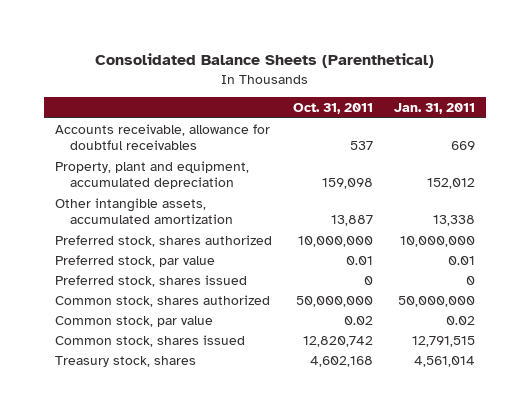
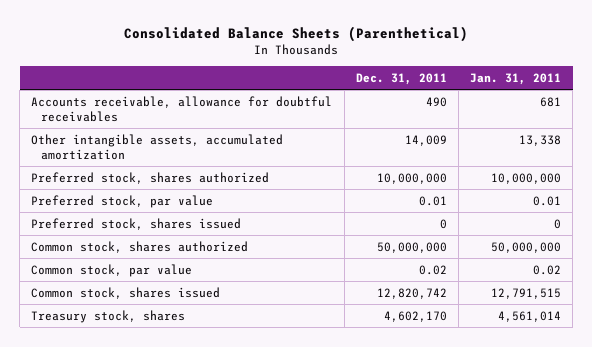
[293,103,374,115] Oct. 31, 2011 -> none
none -> [355,72,447,85] Dec. 31, 2011
[54,160,249,190] Property, plant and equipment, accumulated depreciation -> none
[451,141,476,151] 669 -> [539,96,561,107] 681

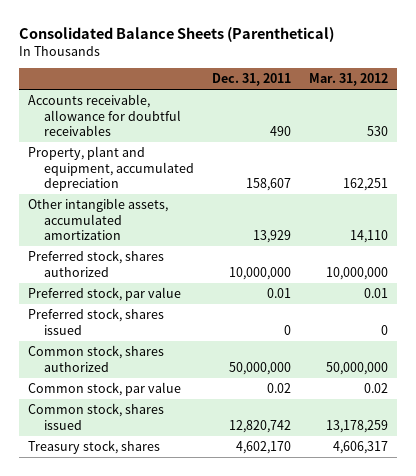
[469,72,561,85] Jan. 31, 2011 -> none
none -> [309,73,389,87] Mar. 31, 2012
none -> [28,146,194,191] Property, plant and equipment, accumulated depreciation
[404,134,447,146] 14,009 -> [253,229,292,243] 13,929

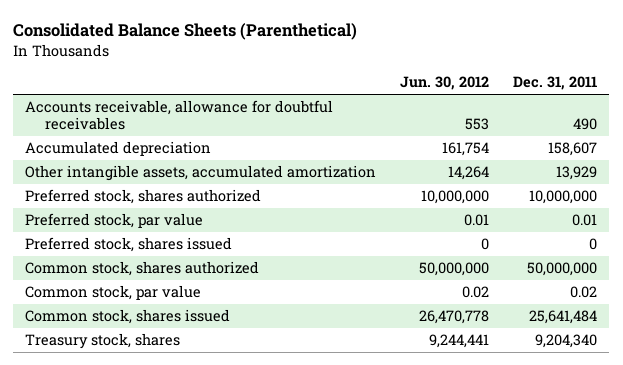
[309,73,389,87] Mar. 31, 2012 -> none
none -> [400,76,490,91] Jun. 30, 2012
[28,146,194,191] Property, plant and equipment, accumulated depreciation -> [25,141,212,157] Accumulated depreciation
[229,419,292,433] 12,820,742 -> [529,310,598,325] 25,641,484
[236,441,292,455] 4,602,170 -> [535,334,598,349] 9,204,340

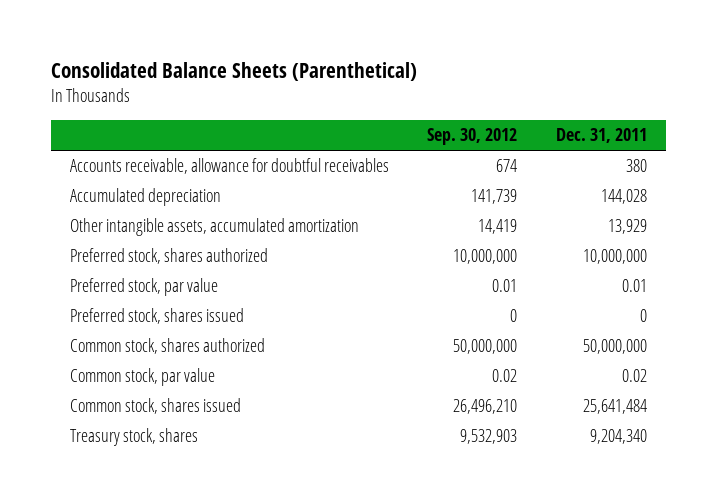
[400,76,490,91] Jun. 30, 2012 -> none
none -> [427,128,518,146] Sep. 30, 2012
[573,118,598,131] 490 -> [626,159,648,173] 380
[548,142,598,157] 158,607 -> [601,189,648,205] 144,028

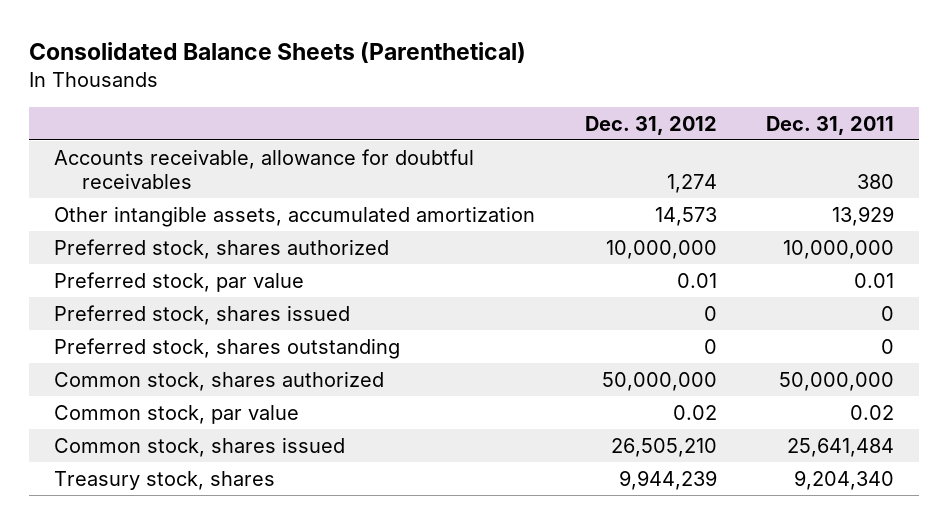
[427,128,518,146] Sep. 30, 2012 -> none
none -> [584,115,717,135] Dec. 31, 2012
[69,188,221,207] Accumulated depreciation -> none
none -> [53,337,400,359] Preferred stock, shares outstanding

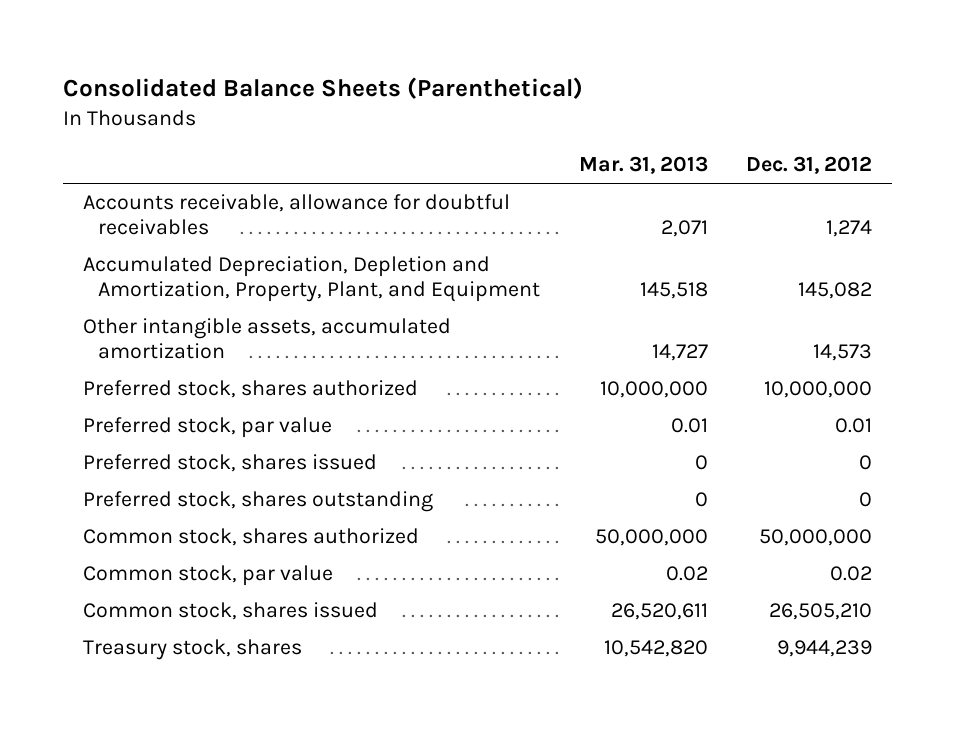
[766,115,895,135] Dec. 31, 2011 -> none
none -> [578,156,708,175] Mar. 31, 2013
none -> [82,256,540,303] Accumulated Depreciation, Depletion and Amortization, Property, Plant, and Equipment

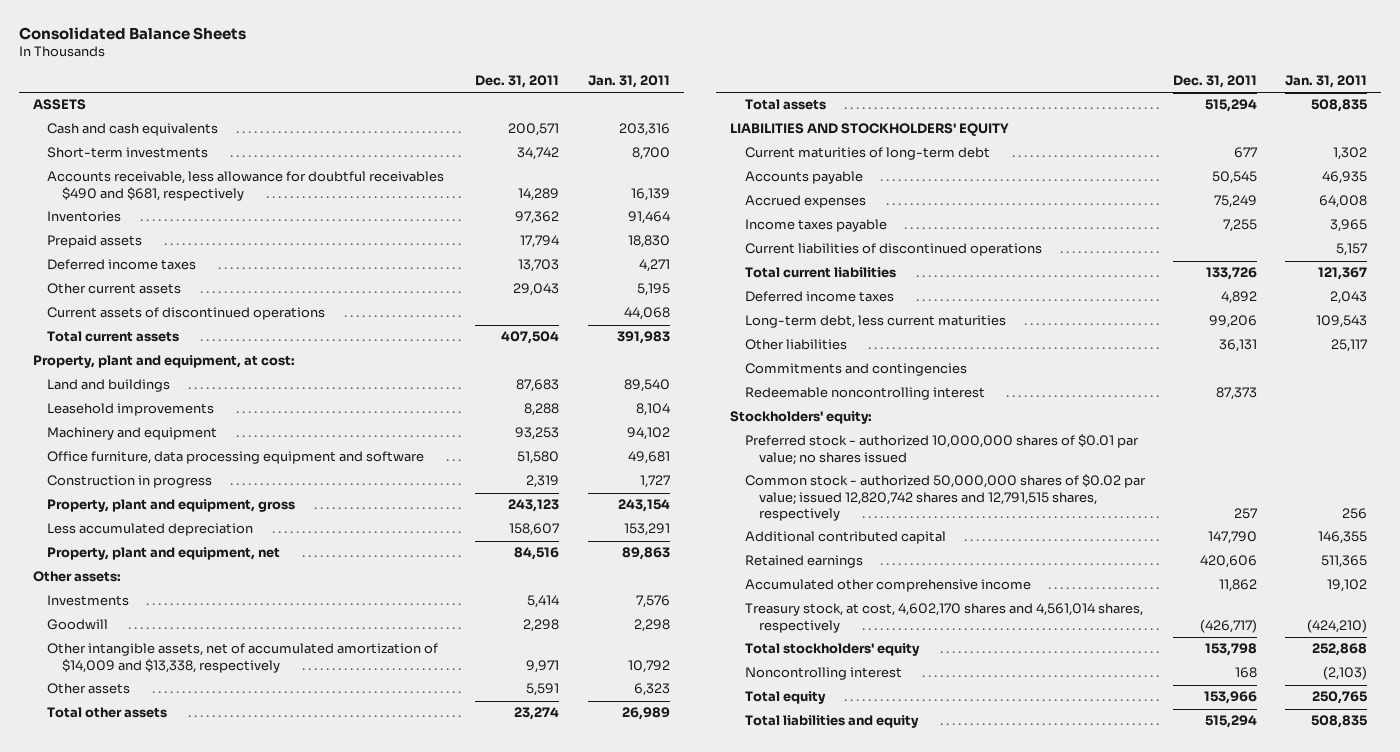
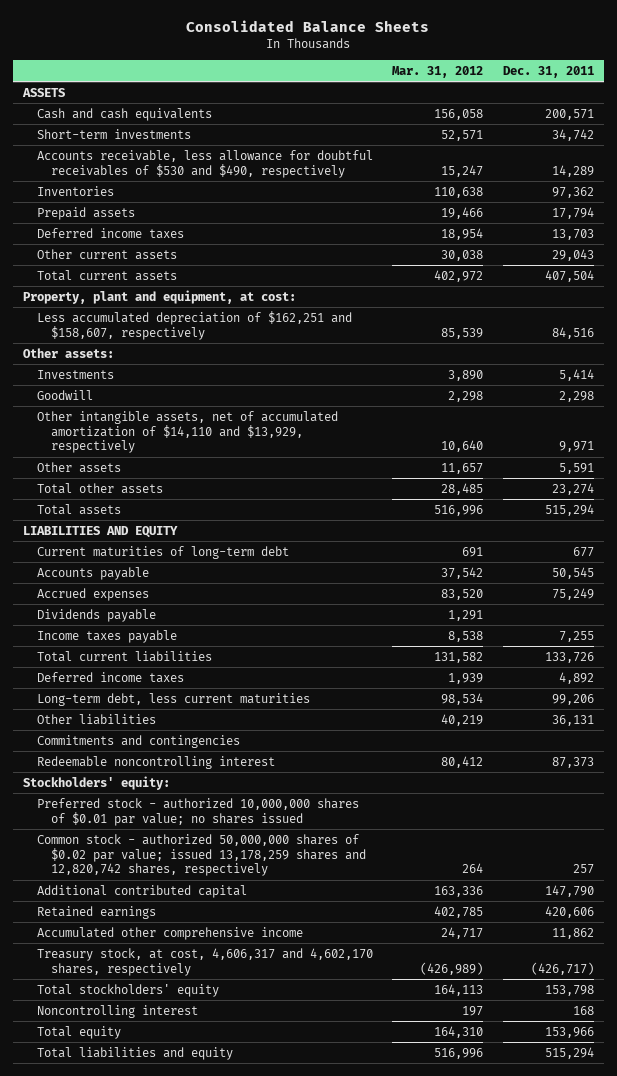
[587,75,670,89] Jan. 31, 2011 -> none
none -> [392,66,484,79] Mar. 31, 2012
[47,171,445,201] Accounts receivable, less allowance for doubtful receivables $490 and $681, respectively -> [36,149,373,178] Accounts receivable, less allowance for doubtful receivables of $530 and $490, respectively
[47,307,326,321] Current assets of discontinued operations -> none
[47,379,171,393] Land and buildings -> none
[47,403,215,417] Leasehold improvements -> none
[47,427,218,441] Machinery and equipment -> none
[47,451,425,465] Office furniture, data processing equipment and software -> none
[47,475,213,489] Construction in progress -> none
[47,499,296,513] Property, plant and equipment, gross -> none
[47,523,254,537] Less accumulated depreciation -> none
[47,547,281,561] Property, plant and equipment, net -> [36,310,352,340] Less accumulated depreciation of $162,251 and $158,607, respectively
[47,643,439,673] Other intangible assets, net of accumulated amortization of $14,009 and $13,338, respectively -> [36,410,338,454] Other intangible assets, net of accumulated amortization of $14,110 and $13,929, respectively
[729,123,1009,137] LIABILITIES AND STOCKHOLDERS' EQUITY -> [22,525,178,538] LIABILITIES AND EQUITY
none -> [36,608,156,622] Dividends payable
[744,243,1042,257] Current liabilities of discontinued operations -> none
[744,474,1146,521] Common stock - authorized 50,000,000 shares of $0.02 par value; issued 12,820,742 shares and 12,791,515 shares, respectively -> [36,833,366,877] Common stock - authorized 50,000,000 shares of $0.02 par value; issued 13,178,259 shares and 12,820,742 shares, respectively
[744,603,1143,633] Treasury stock, at cost, 4,602,170 shares and 4,561,014 shares, respectively -> [36,947,373,976] Treasury stock, at cost, 4,606,317 and 4,602,170 shares, respectively

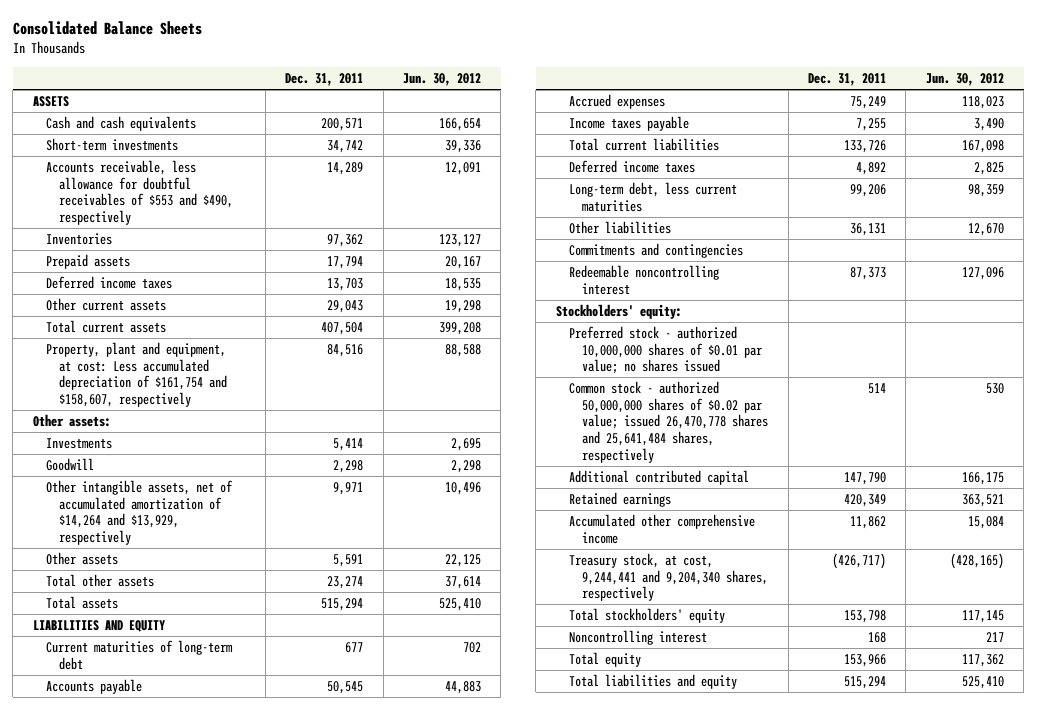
[392,66,484,79] Mar. 31, 2012 -> none
none -> [402,72,481,86] Jun. 30, 2012
[36,149,373,178] Accounts receivable, less allowance for doubtful receivables of $530 and $490, respectively -> [45,159,234,225] Accounts receivable, less allowance for doubtful receivables of $553 and $490, respectively
[22,289,296,304] Property, plant and equipment, at cost: -> none
[36,310,352,340] Less accumulated depreciation of $162,251 and $158,607, respectively -> [45,341,228,407] Property, plant and equipment, at cost: Less accumulated depreciation of $161,754 and $158,607, respectively
[36,410,338,454] Other intangible assets, net of accumulated amortization of $14,110 and $13,929, respectively -> [45,479,233,545] Other intangible assets, net of accumulated amortization of $14,264 and $13,929, respectively
[36,608,156,622] Dividends payable -> none
[36,833,366,877] Common stock - authorized 50,000,000 shares of $0.02 par value; issued 13,178,259 shares and 12,820,742 shares, respectively -> [568,380,769,463] Common stock - authorized 50,000,000 shares of $0.02 par value; issued 26,470,778 shares and 25,641,484 shares, respectively
[573,864,595,875] 257 -> [868,382,887,394] 514
[545,905,595,918] 420,606 -> [844,493,887,507] 420,349
[36,947,373,976] Treasury stock, at cost, 4,606,317 and 4,602,170 shares, respectively -> [568,552,769,602] Treasury stock, at cost, 9,244,441 and 9,204,340 shares, respectively

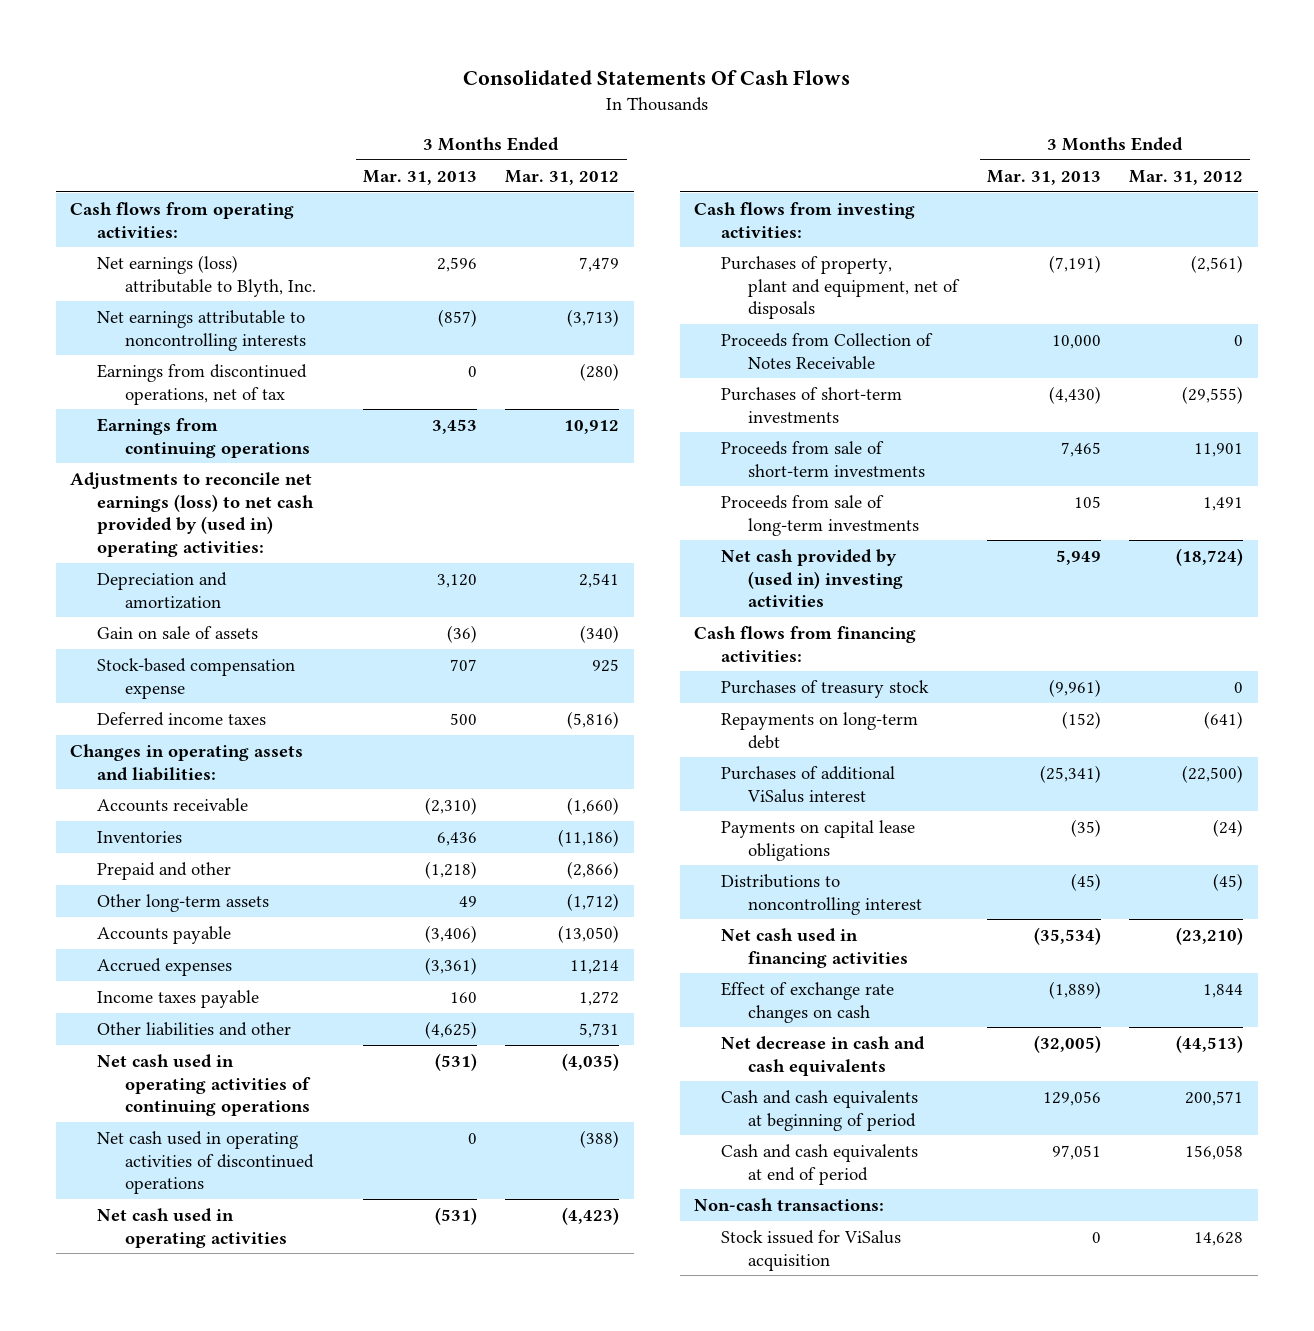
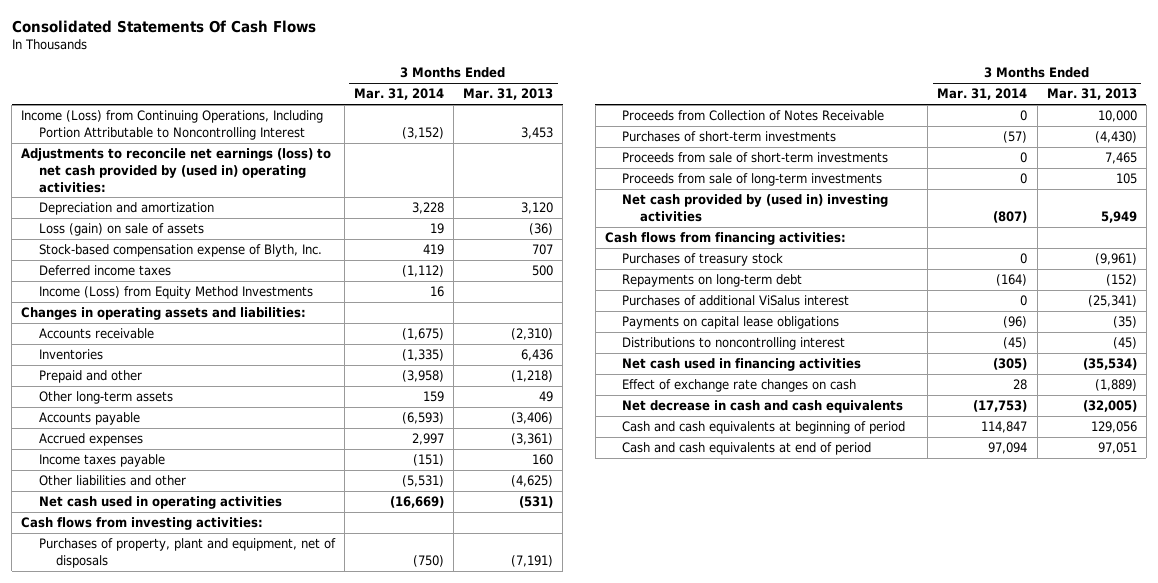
[505,169,620,185] Mar. 31, 2012 -> none
none -> [353,88,444,101] Mar. 31, 2014
[70,201,295,238] Cash flows from operating activities: -> none
[97,254,316,297] Net earnings (loss) attributable to Blyth, Inc. -> none
[97,309,306,351] Net earnings attributable to noncontrolling interests -> none
[97,363,308,405] Earnings from discontinued operations, net of tax -> none
[97,417,310,458] Earnings from continuing operations -> [21,110,324,140] Income (Loss) from Continuing Operations, Including Portion Attributable to Noncontrolling Interest
[97,625,259,639] Gain on sale of assets -> [38,223,204,237] Loss (gain) on sale of assets
[97,657,296,699] Stock-based compensation expense -> [38,244,322,258] Stock-based compensation expense of Blyth, Inc.
none -> [38,286,313,300] Income (Loss) from Equity Method Investments
[97,1053,311,1117] Net cash used in operating activities of continuing operations -> none
[97,1130,314,1195] Net cash used in operating activities of discontinued operations -> none
[694,1197,885,1211] Non-cash transactions: -> none
[721,1229,902,1271] Stock issued for ViSalus acquisition -> none

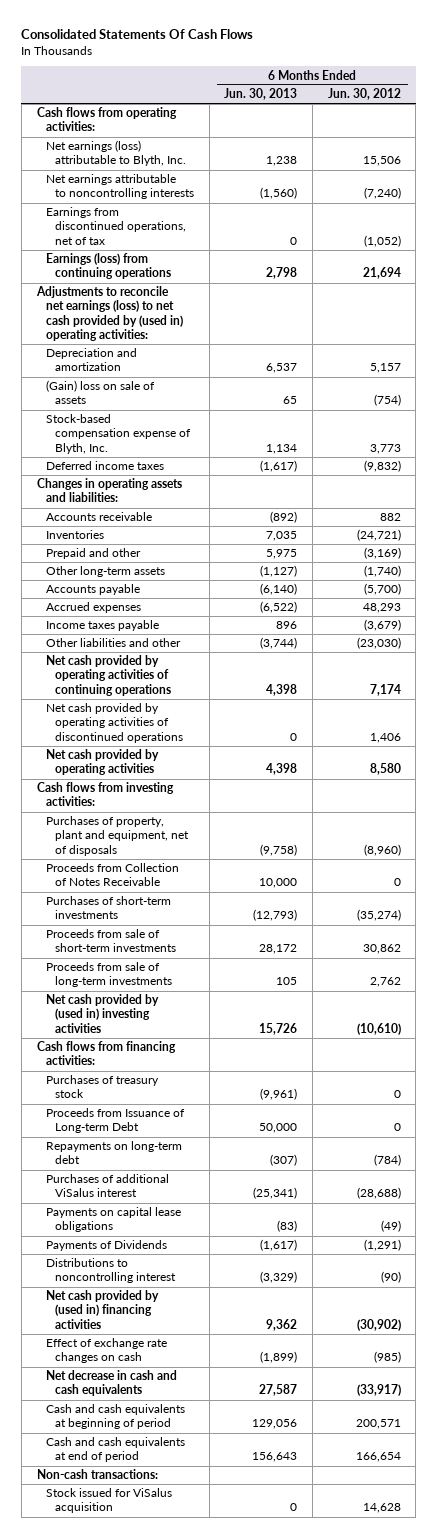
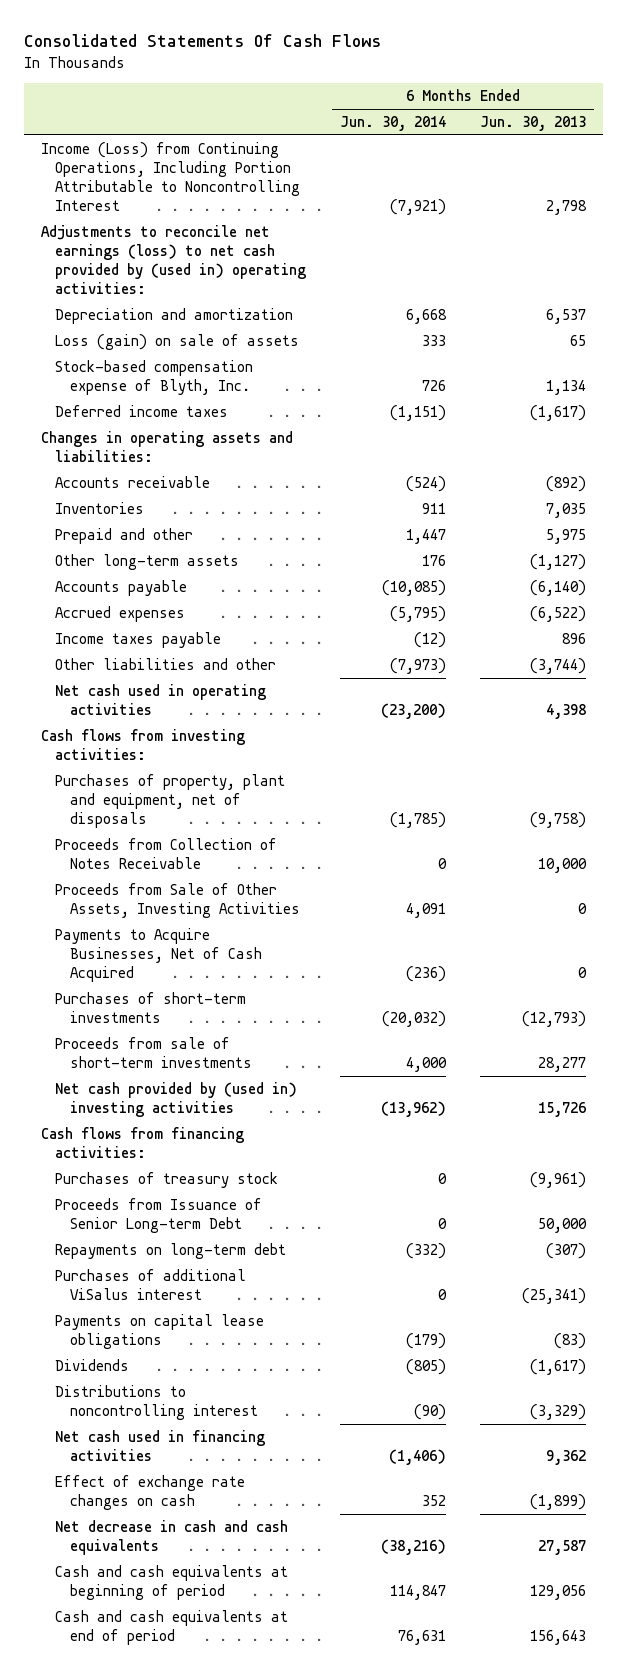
[327,88,401,101] Jun. 30, 2012 -> none
none -> [339,116,446,132] Jun. 30, 2014
[36,107,177,132] Cash flows from operating activities: -> none
[45,140,186,167] Net earnings (loss) attributable to Blyth, Inc. -> none
[45,174,194,200] Net earnings attributable to noncontrolling interests -> none
[45,207,186,245] Earnings from discontinued operations, net of tax -> none
[45,253,171,280] Earnings (loss) from continuing operations -> [40,142,301,212] Income (Loss) from Continuing Operations, Including Portion Attributable to Noncontrolling Interest
[45,380,155,405] (Gain) loss on sale of assets -> [55,334,300,351] Loss (gain) on sale of assets
[45,655,171,696] Net cash provided by operating activities of continuing operations -> none
[45,703,183,743] Net cash provided by operating activities of discontinued operations -> none
[45,749,159,776] Net cash provided by operating activities -> [55,684,267,716] Net cash used in operating activities
none -> [55,883,300,919] Proceeds from Sale of Other Assets, Investing Activities
none -> [55,928,262,983] Payments to Acquire Businesses, Net of Cash Acquired
[45,962,172,988] Proceeds from sale of long-term investments -> none
[259,944,298,955] 28,172 -> [537,1057,586,1073] 28,277
[45,1108,185,1134] Proceeds from Issuance of Long-term Debt -> [55,1198,263,1234] Proceeds from Issuance of Senior Long-term Debt
[45,1240,167,1252] Payments of Dividends -> [55,1359,130,1372] Dividends
[45,1290,159,1329] Net cash provided by (used in) financing activities -> [55,1430,266,1462] Net cash used in financing activities
[36,1469,158,1480] Non-cash transactions: -> none
[45,1488,172,1514] Stock issued for ViSalus acquisition -> none

